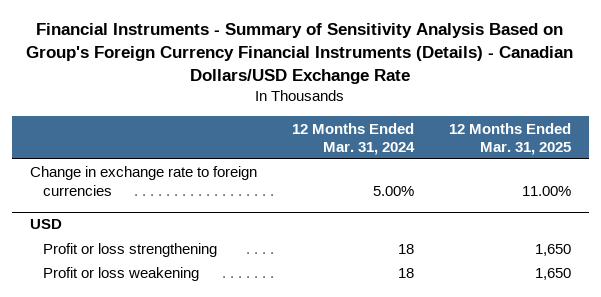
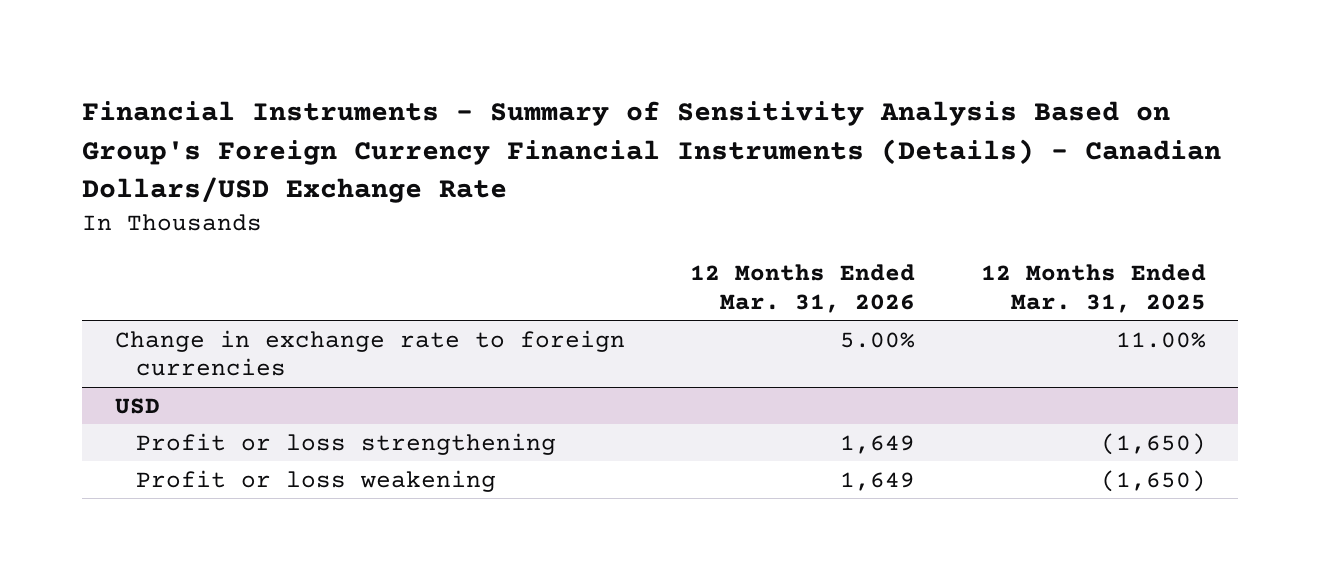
[291,122,415,155] 12 Months Ended Mar. 31, 2024 -> none
none -> [690,264,916,313] 12 Months Ended Mar. 31, 2026
[534,244,571,257] 1,650 -> [1100,432,1206,455] (1,650)
[534,268,571,281] 1,650 -> [1100,469,1206,492] (1,650)

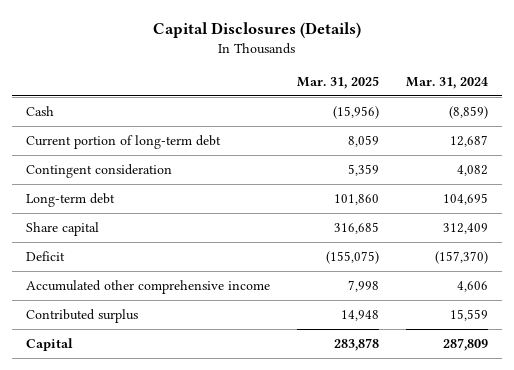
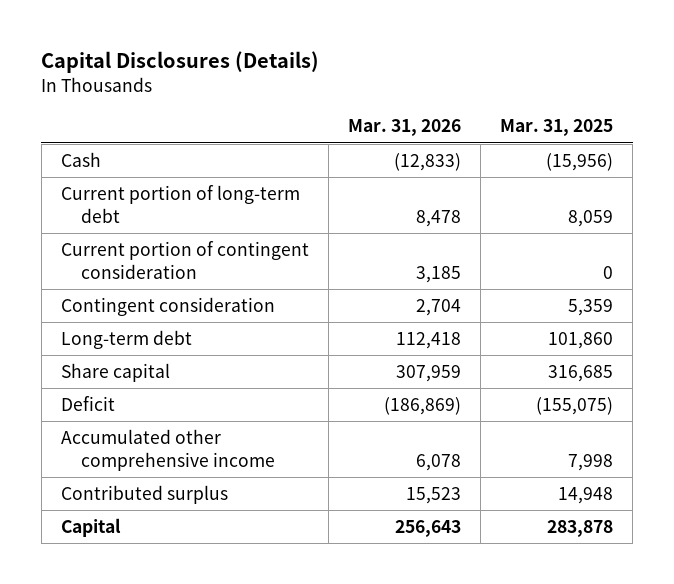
[406,77,489,90] Mar. 31, 2024 -> none
none -> [347,119,461,137] Mar. 31, 2026
none -> [60,240,309,279] Current portion of contingent consideration

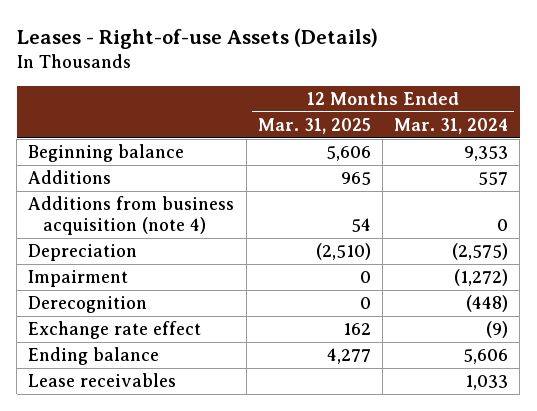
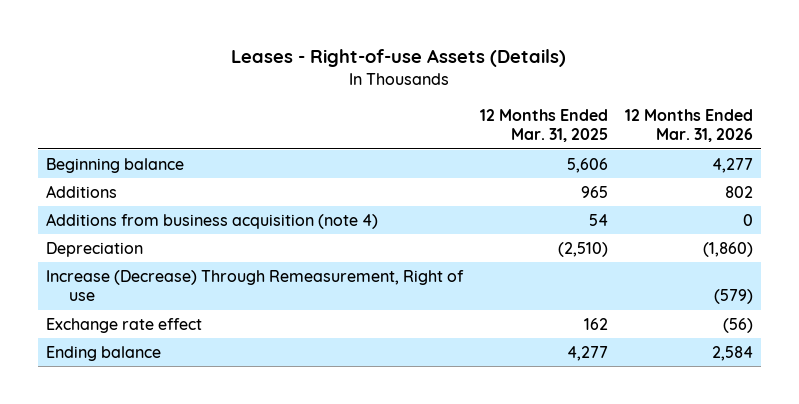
[394,117,509,134] Mar. 31, 2024 -> none
none -> [624,108,753,143] 12 Months Ended Mar. 31, 2026
[28,270,129,288] Impairment -> none
[28,296,148,314] Derecognition -> none
none -> [46,269,465,302] Increase (Decrease) Through Remeasurement, Right of use
[28,373,177,388] Lease receivables -> none

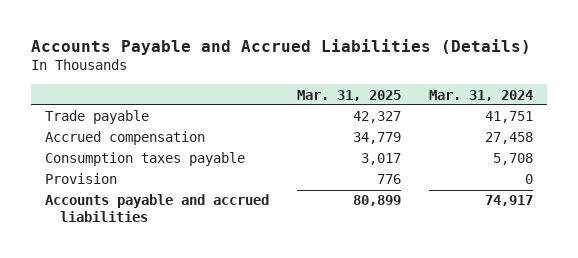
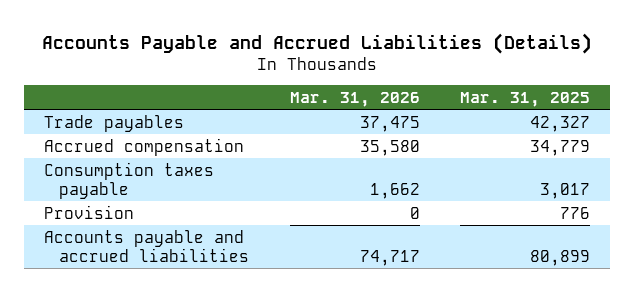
[429,89,534,101] Mar. 31, 2024 -> none
none -> [289,91,420,107] Mar. 31, 2026
[44,110,149,125] Trade payable -> [44,114,185,132] Trade payables

